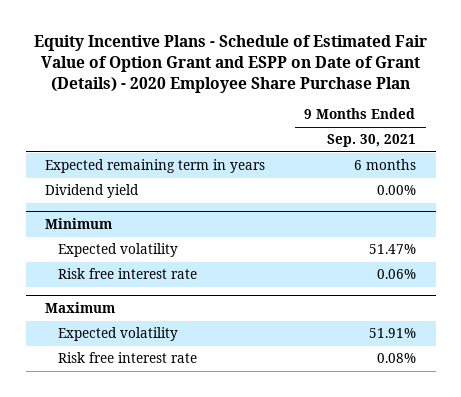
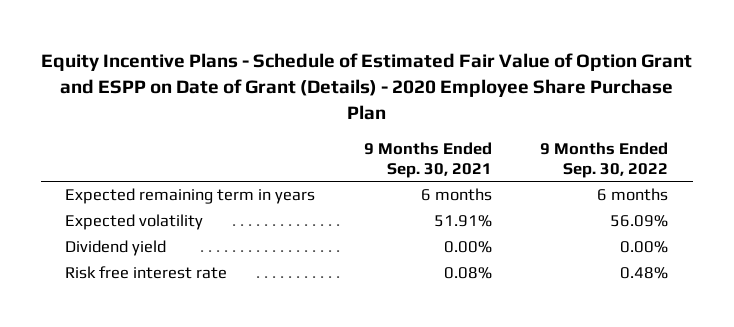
none -> [540,142,669,178] 9 Months Ended Sep. 30, 2022
[45,218,113,230] Minimum -> none
[57,243,178,258] Expected volatility -> none
[57,268,197,280] Risk free interest rate -> none
[45,302,116,314] Maximum -> none
[45,184,140,199] Dividend yield -> [65,240,167,257] Dividend yield

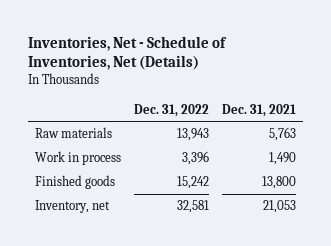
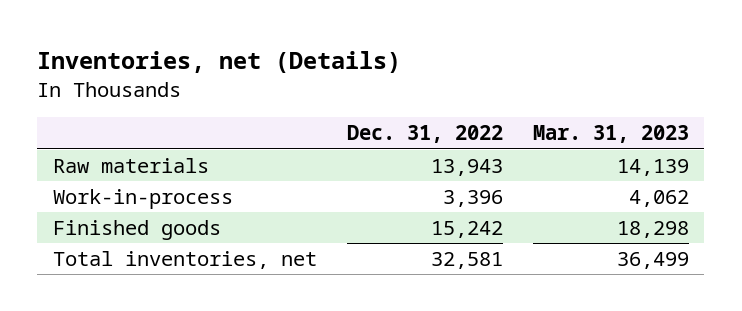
[28,35,228,71] Inventories, Net - Schedule of Inventories, Net (Details) -> [37,51,402,74] Inventories, net (Details)
[222,103,297,117] Dec. 31, 2021 -> none
none -> [533,125,690,144] Mar. 31, 2023
[34,151,121,166] Work in process -> [52,188,233,209] Work-in-process
[34,200,110,214] Inventory, net -> [52,250,317,269] Total inventories, net

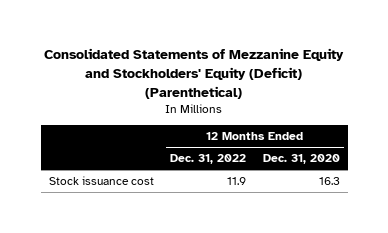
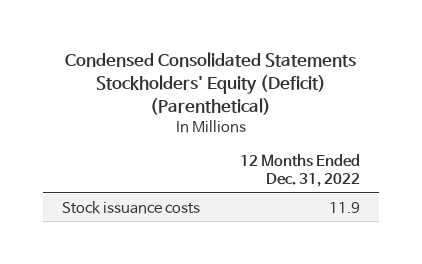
[44,48,345,99] Consolidated Statements of Mezzanine Equity and Stockholders' Equity (Deficit) (Parenthetical) -> [65,51,357,115] Condensed Consolidated Statements Stockholders' Equity (Deficit) (Parenthetical)
[262,154,340,165] Dec. 31, 2020 -> none
[48,176,154,186] Stock issuance cost -> [62,201,201,215] Stock issuance costs

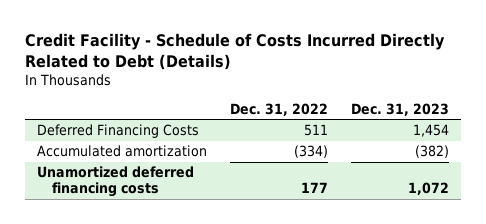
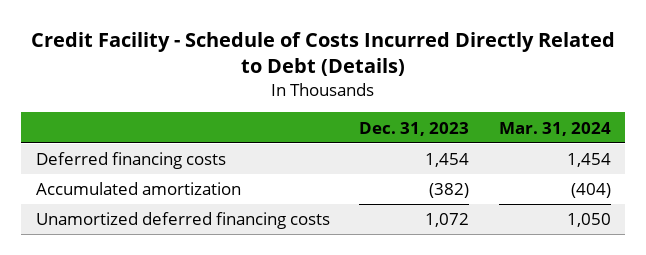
[229,102,328,116] Dec. 31, 2022 -> none
none -> [498,121,611,136] Mar. 31, 2024
[36,124,199,139] Deferred Financing Costs -> [35,152,226,170] Deferred financing costs

